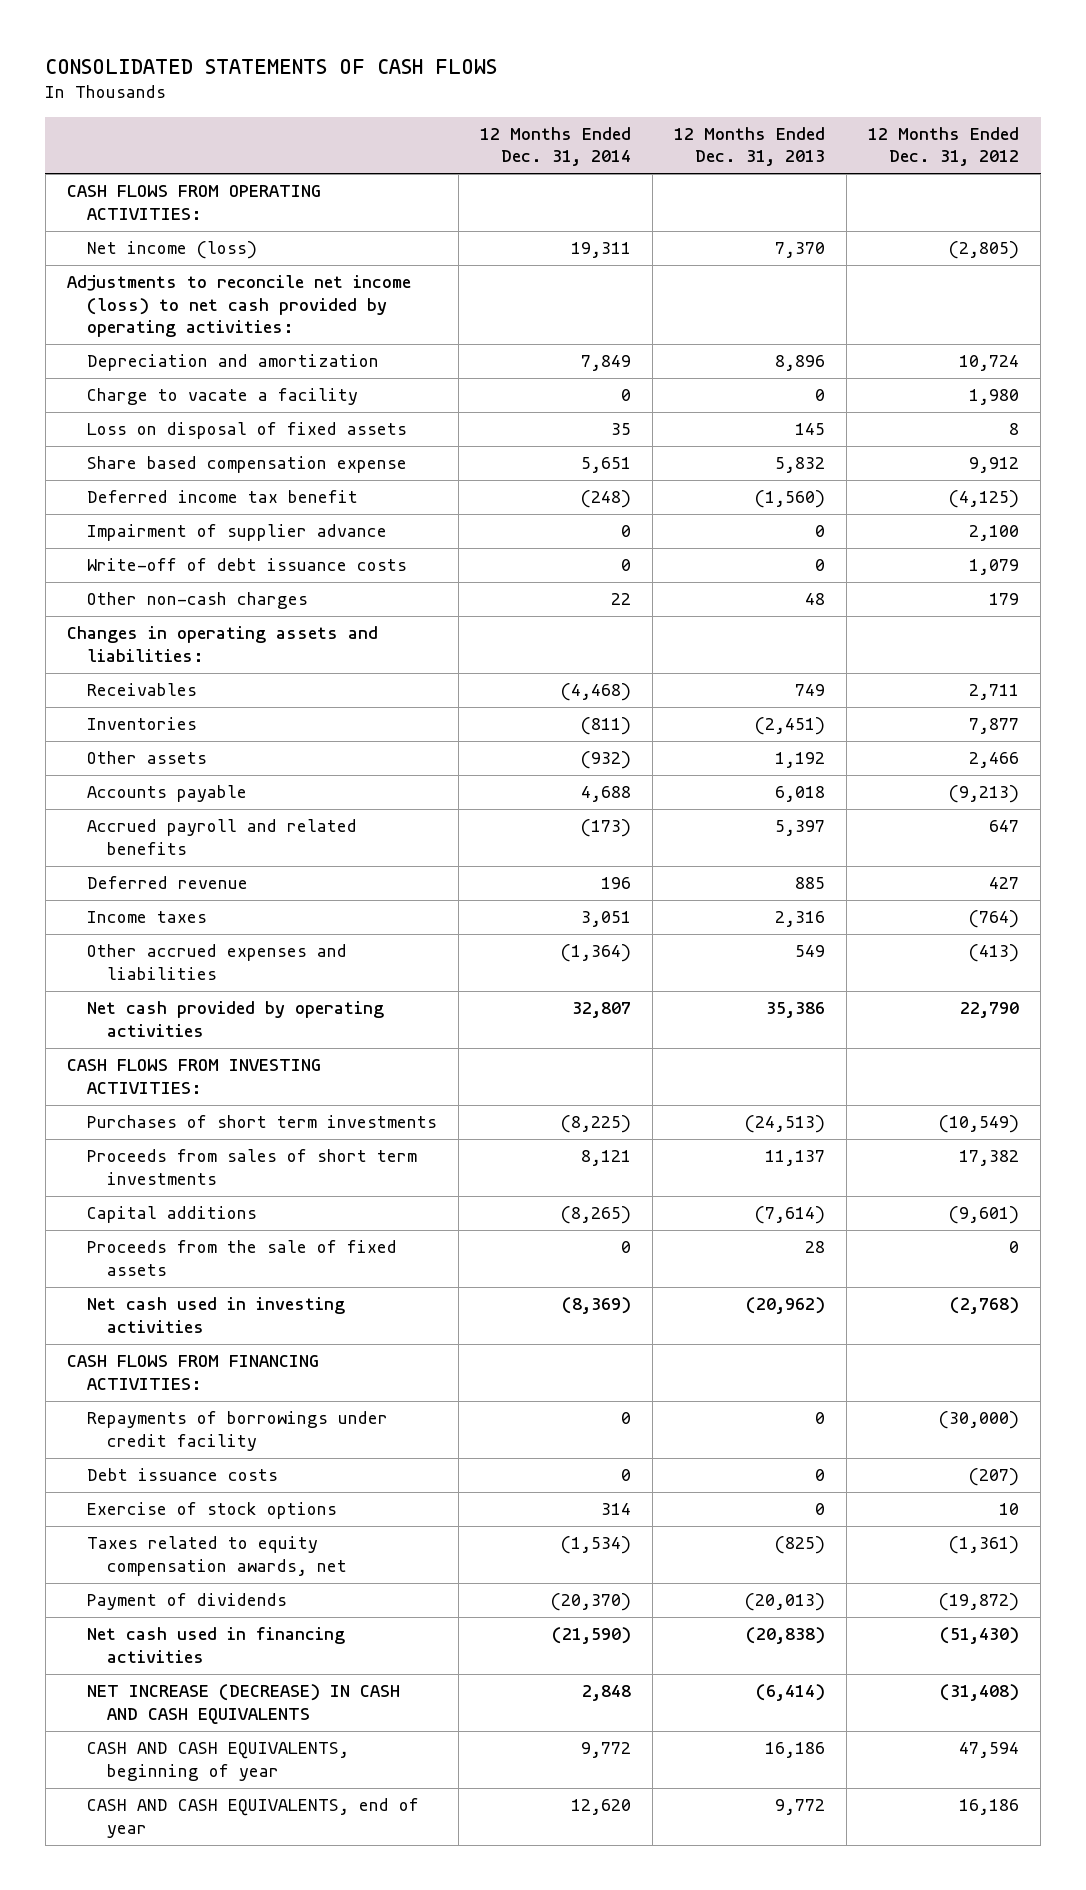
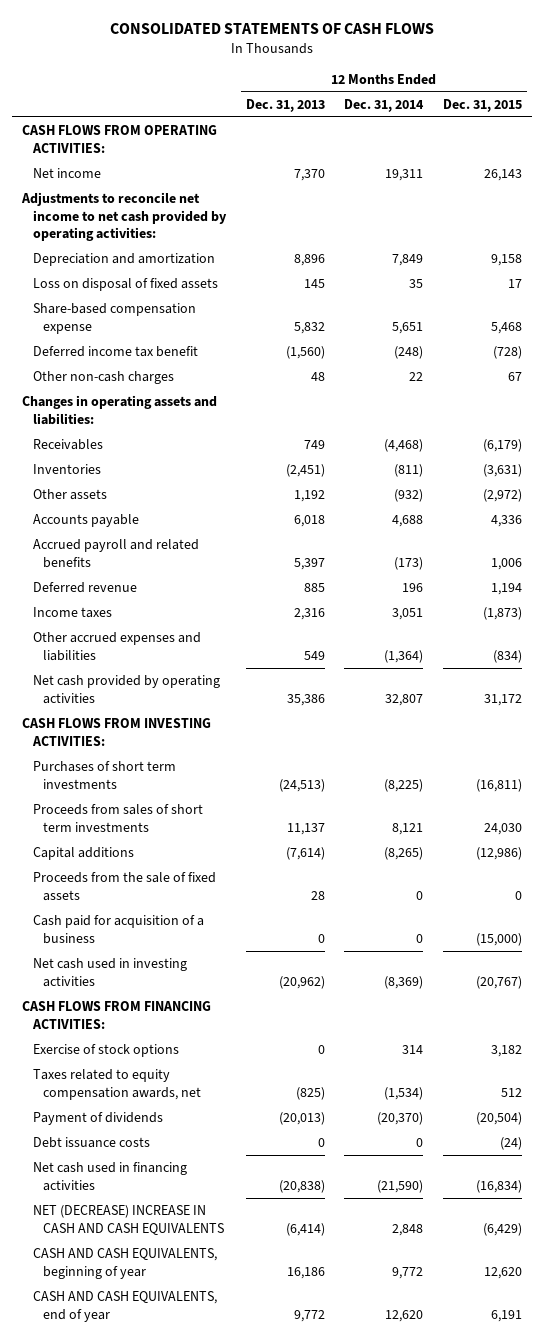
[868,127,1020,167] 12 Months Ended Dec. 31, 2012 -> none
none -> [443,99,523,113] Dec. 31, 2015
[87,241,258,260] Net income (loss) -> [32,168,101,179] Net income
[67,275,412,338] Adjustments to reconcile net income (loss) to net cash provided by operating activities: -> [21,192,227,242] Adjustments to reconcile net income to net cash provided by operating activities:
[87,388,359,406] Charge to vacate a facility -> none
[87,456,408,474] Share based compensation expense -> [32,303,196,334] Share-based compensation expense
[87,524,388,542] Impairment of supplier advance -> none
[87,558,408,572] Write-off of debt issuance costs -> none
none -> [32,915,204,944] Cash paid for acquisition of a business
[87,1411,389,1451] Repayments of borrowings under credit facility -> none
[87,1468,279,1482] Debt issuance costs -> [32,1137,150,1149] Debt issuance costs
[87,1684,401,1724] NET INCREASE (DECREASE) IN CASH AND CASH EQUIVALENTS -> [32,1205,225,1235] NET (DECREASE) INCREASE IN CASH AND CASH EQUIVALENTS

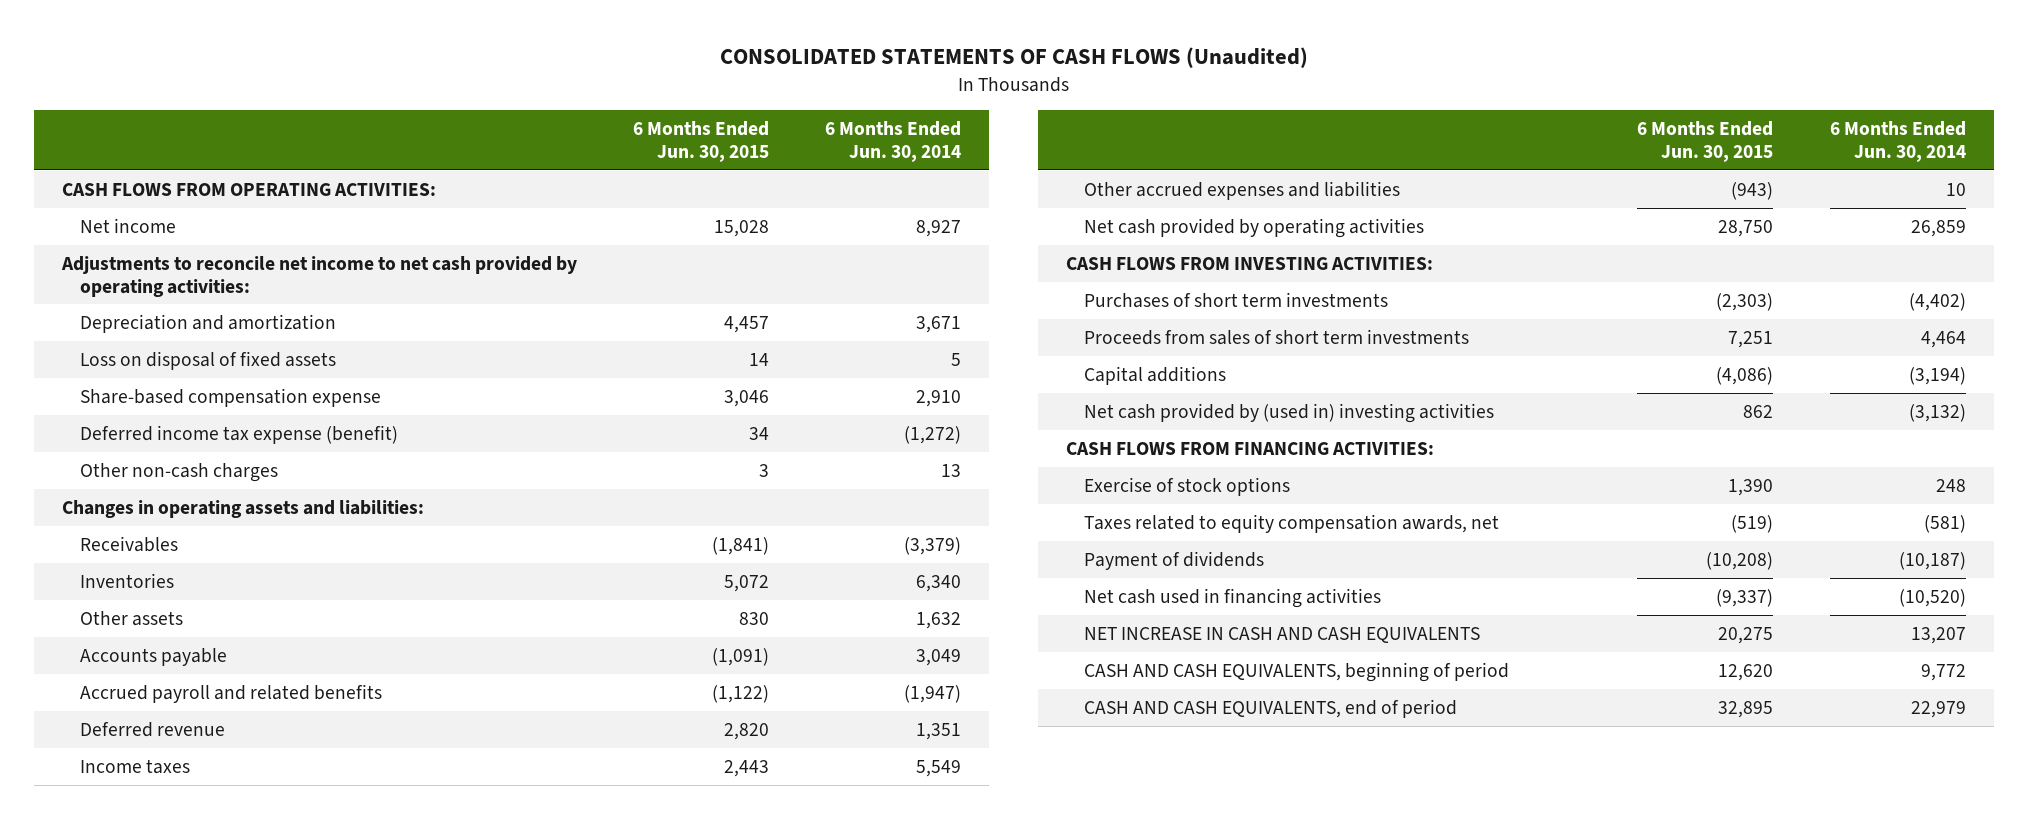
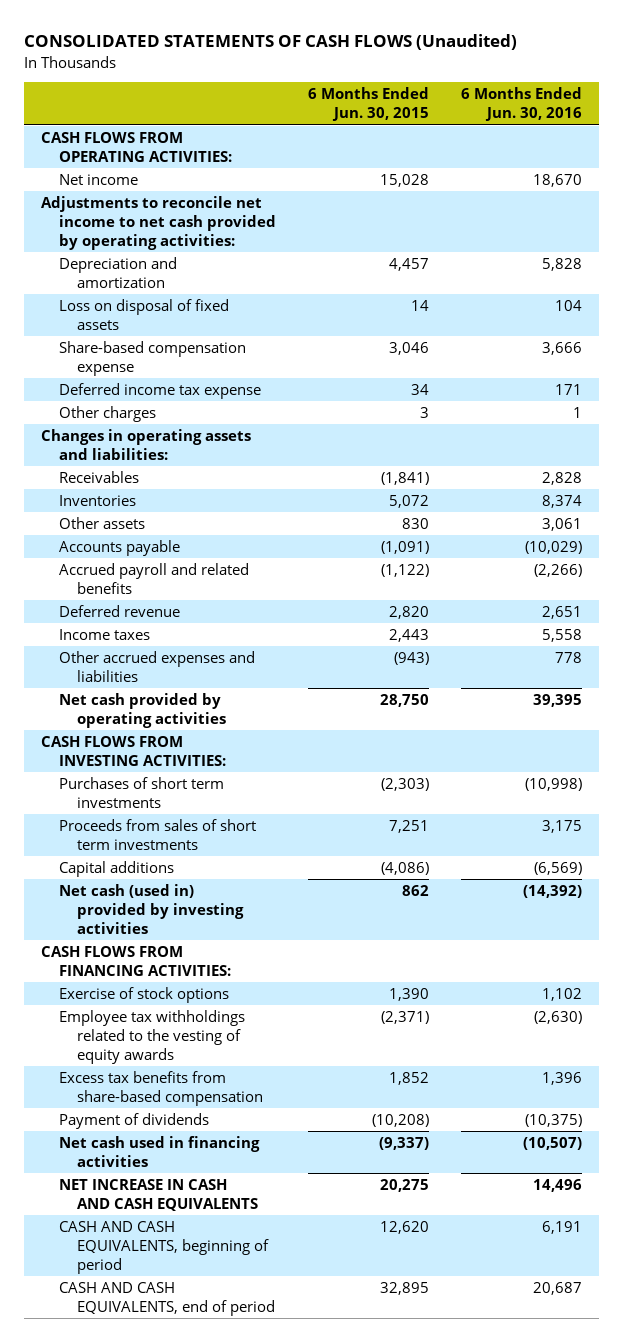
[825,121,962,162] 6 Months Ended Jun. 30, 2014 -> none
none -> [461,87,583,122] 6 Months Ended Jun. 30, 2016
[79,424,398,444] Deferred income tax expense (benefit) -> [58,383,261,400] Deferred income tax expense
[79,462,278,482] Other non-cash charges -> [58,406,156,423] Other charges
[1084,402,1495,423] Net cash provided by (used in) investing activities -> [58,884,245,934] Net cash (used in) provided by investing activities
[1084,513,1500,533] Taxes related to equity compensation awards, net -> none
none -> [58,1010,245,1064] Employee tax withholdings related to the vesting of equity awards
none -> [58,1071,264,1106] Excess tax benefits from share-based compensation

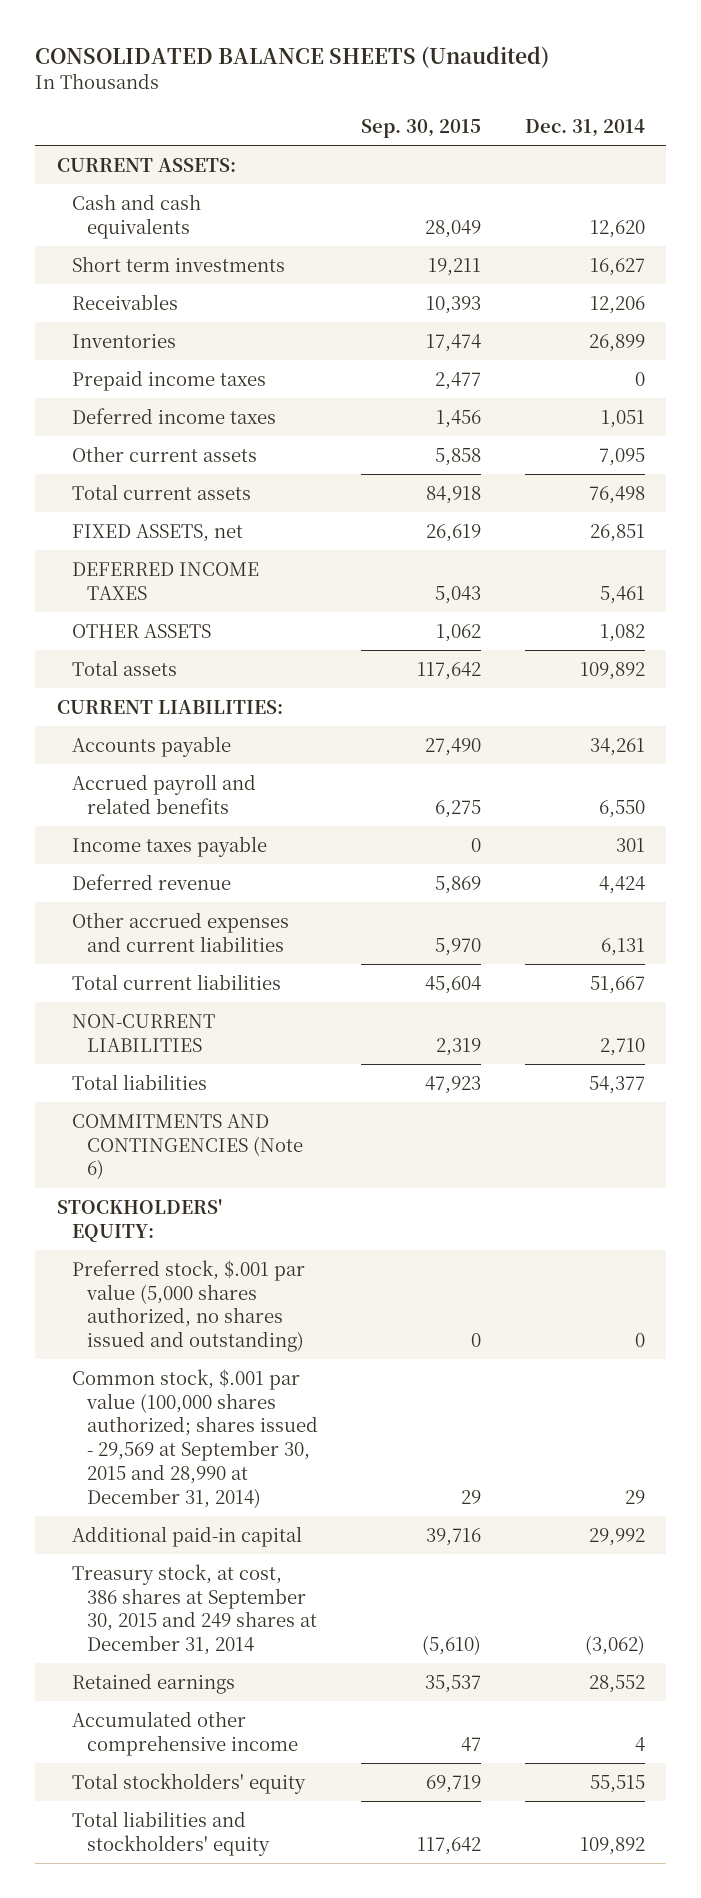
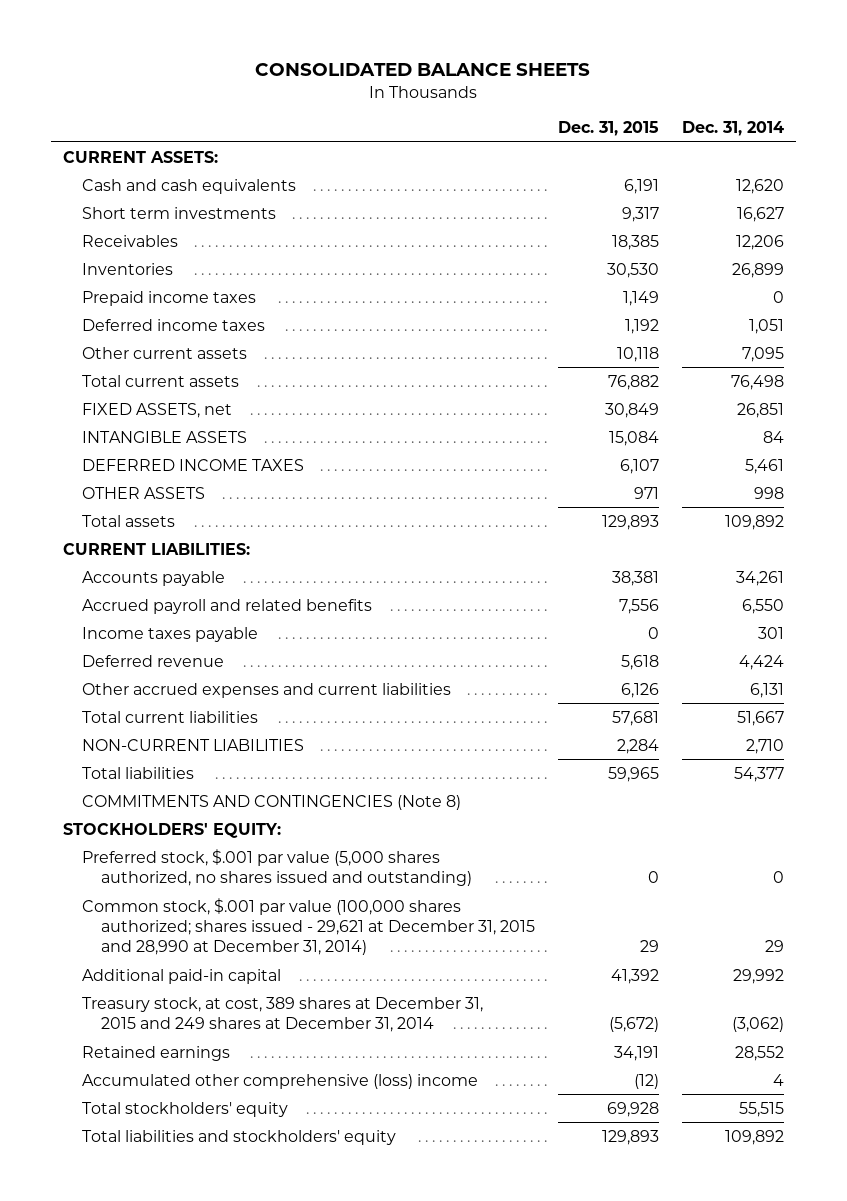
[34,45,549,68] CONSOLIDATED BALANCE SHEETS (Unaudited) -> [255,63,591,77] CONSOLIDATED BALANCE SHEETS
[361,118,482,138] Sep. 30, 2015 -> none
none -> [558,121,660,137] Dec. 31, 2015
none -> [81,430,247,443] INTANGIBLE ASSETS
[599,623,645,642] 1,082 -> [754,486,785,499] 998
[71,1113,303,1180] COMMITMENTS AND CONTINGENCIES (Note 6) -> [81,794,461,810] COMMITMENTS AND CONTINGENCIES (Note 8)
[71,1368,318,1508] Common stock, $.001 par value (100,000 shares authorized; shares issued - 29,569 at September 30, 2015 and 28,990 at December 31, 2014) -> [81,897,536,956] Common stock, $.001 par value (100,000 shares authorized; shares issued - 29,621 at December 31, 2015 and 28,990 at December 31, 2014)
[71,1563,317,1656] Treasury stock, at cost, 386 shares at September 30, 2015 and 249 shares at December 31, 2014 -> [81,996,483,1033] Treasury stock, at cost, 389 shares at December 31, 2015 and 249 shares at December 31, 2014
[71,1710,298,1756] Accumulated other comprehensive income -> [81,1073,478,1089] Accumulated other comprehensive (loss) income

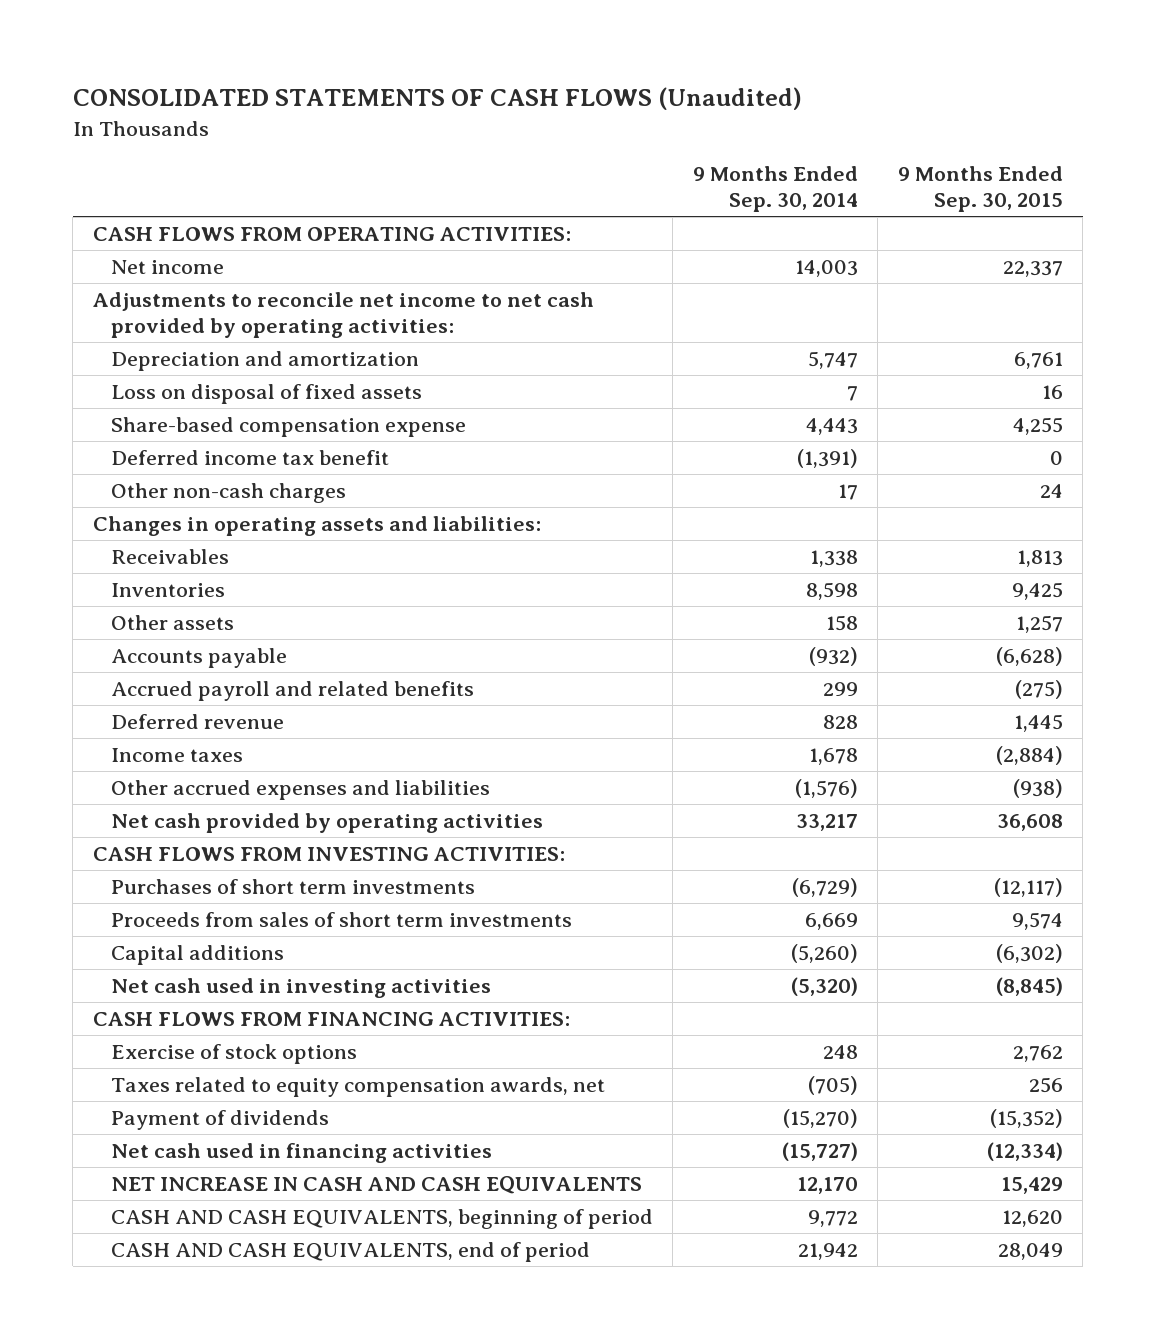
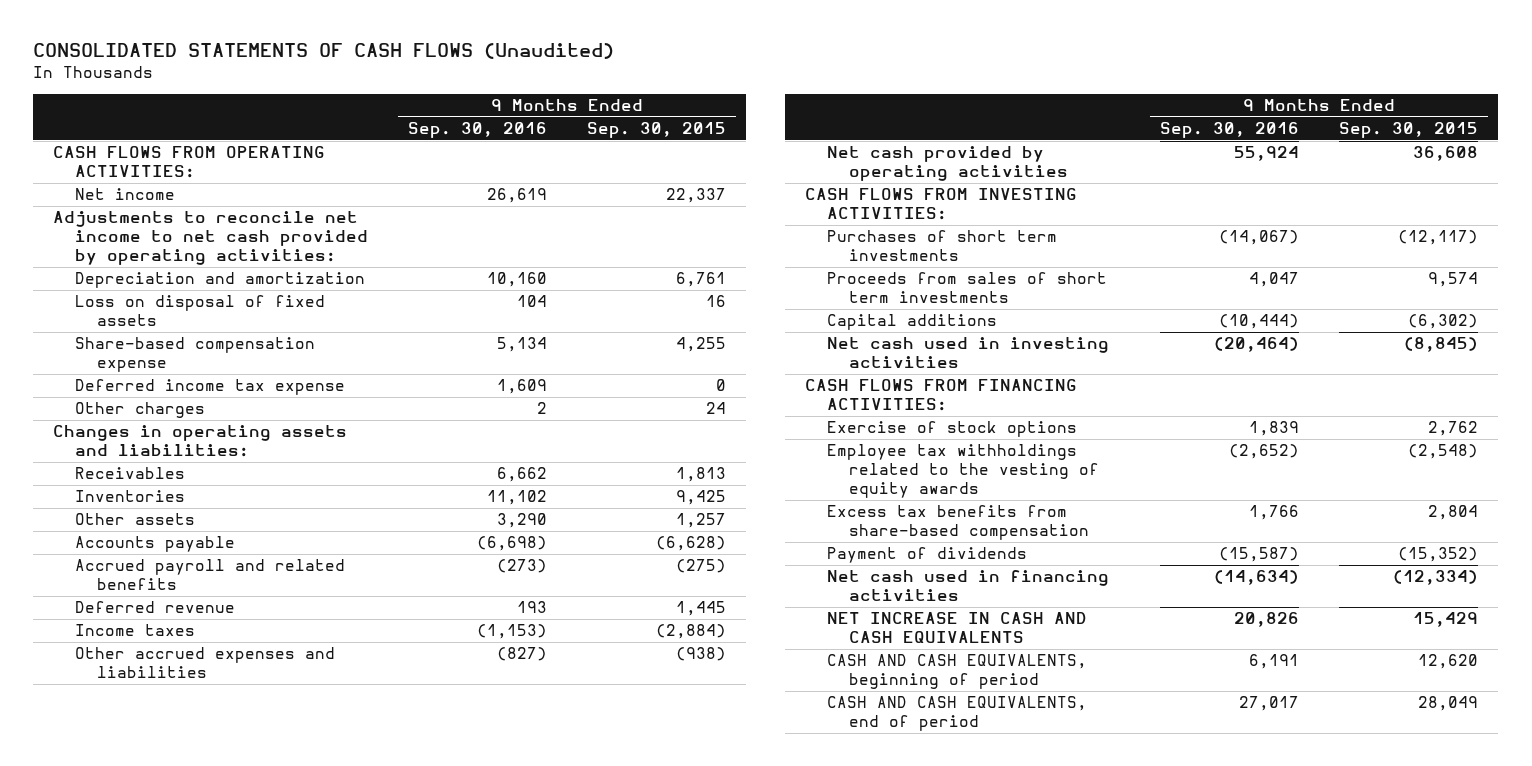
[692,166,858,213] 9 Months Ended Sep. 30, 2014 -> none
none -> [408,122,548,139] Sep. 30, 2016
[110,449,389,465] Deferred income tax benefit -> [75,379,346,396] Deferred income tax expense
[110,482,346,503] Other non-cash charges -> [75,402,206,419] Other charges
[110,1076,605,1097] Taxes related to equity compensation awards, net -> none
none -> [827,444,1100,499] Employee tax withholdings related to the vesting of equity awards
none -> [827,505,1090,541] Excess tax benefits from share-based compensation

